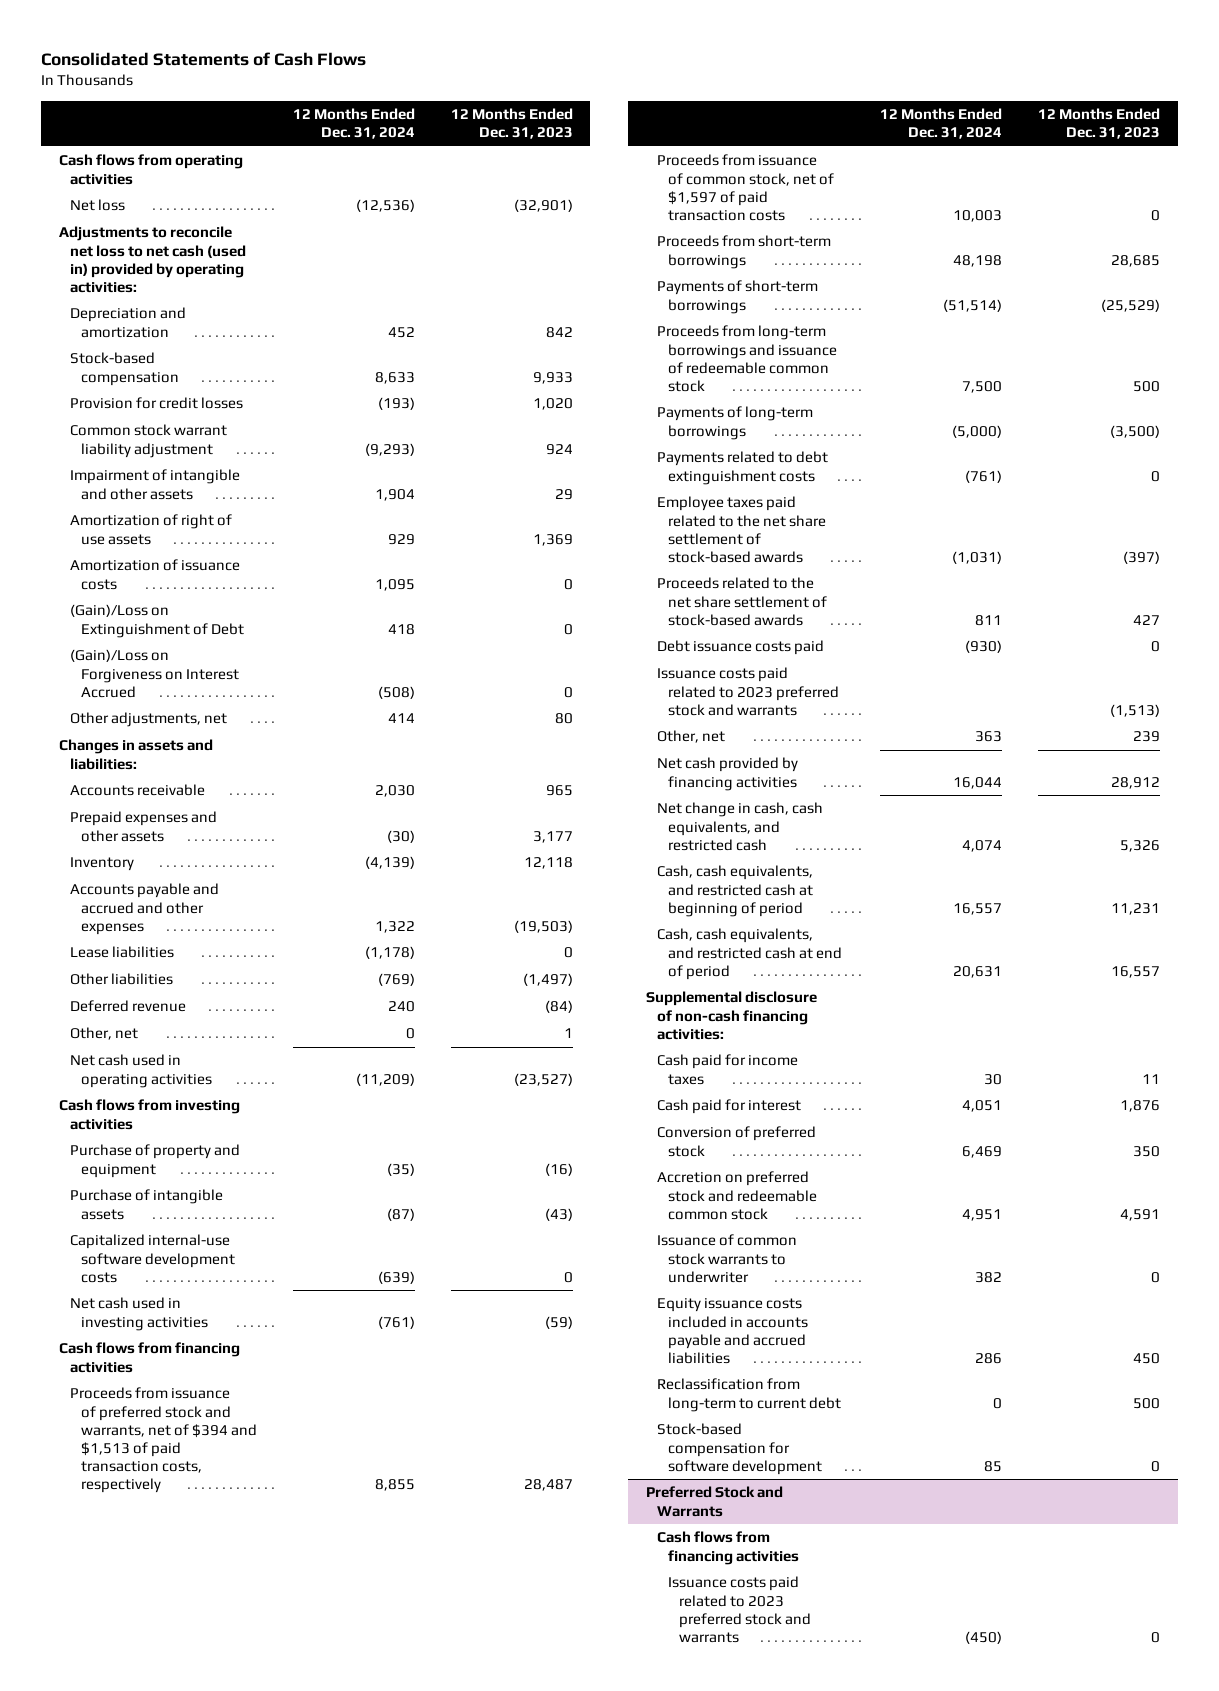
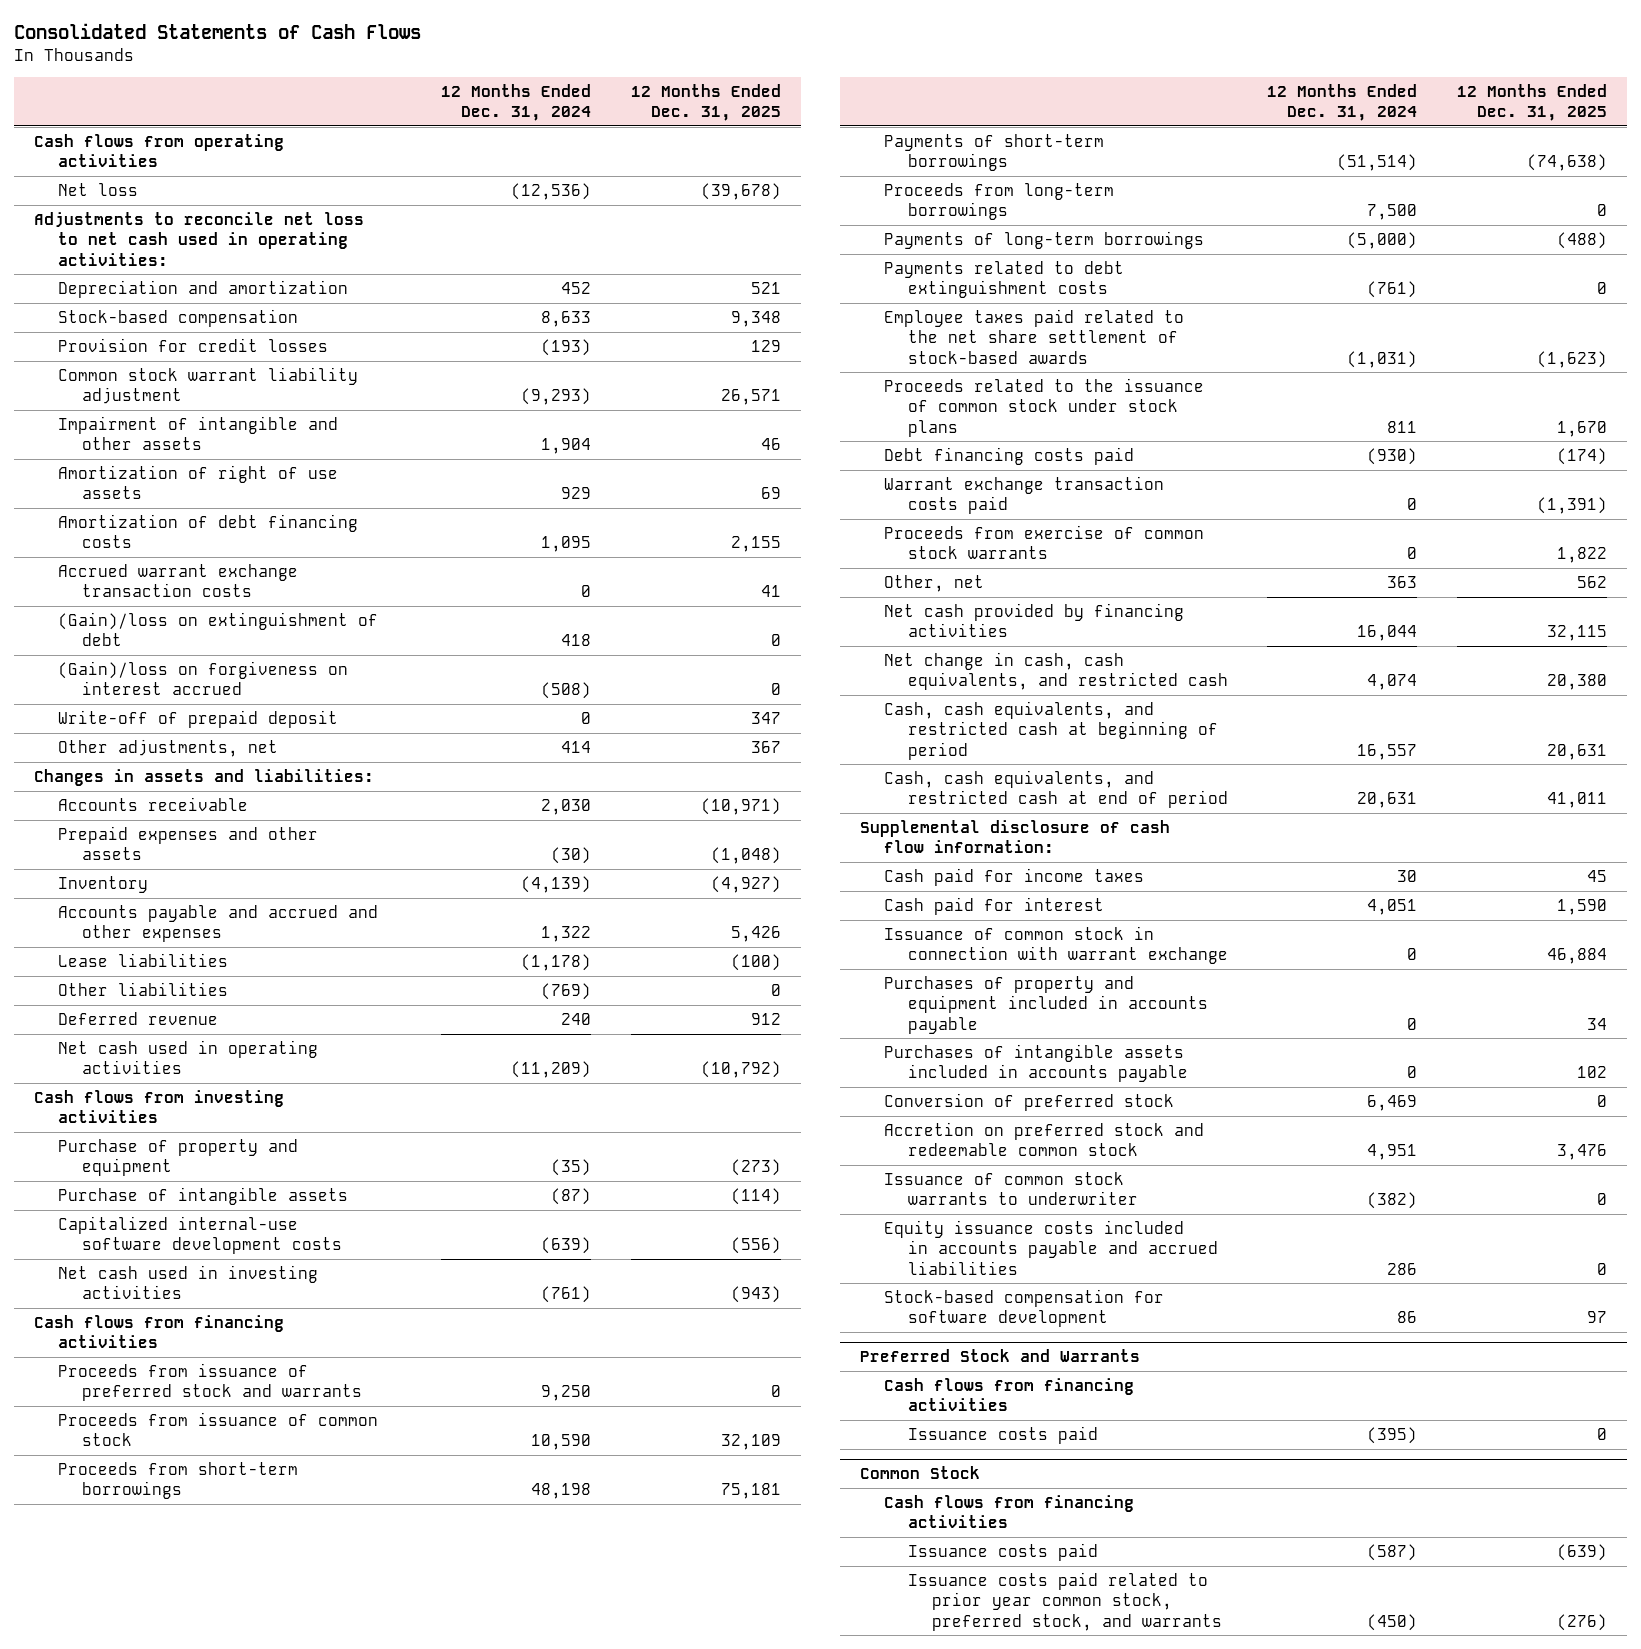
[450,107,573,140] 12 Months Ended Dec. 31, 2023 -> none
none -> [630,83,781,121] 12 Months Ended Dec. 31, 2025
[59,226,247,293] Adjustments to reconcile net loss to net cash (used in) provided by operating activities: -> [34,212,365,266] Adjustments to reconcile net loss to net cash used in operating activities:
[70,559,241,590] Amortization of issuance costs -> [57,514,358,549] Amortization of debt financing costs
none -> [57,564,298,598] Accrued warrant exchange transaction costs
[70,604,244,638] (Gain)/Loss on Extinguishment of Debt -> [57,612,378,647] (Gain)/loss on extinguishment of debt
[70,649,239,698] (Gain)/Loss on Forgiveness on Interest Accrued -> [57,661,348,696] (Gain)/loss on forgiveness on interest accrued
none -> [57,710,338,729] Write-off of prepaid deposit
[70,1027,139,1041] Other, net -> none
[70,1387,257,1493] Proceeds from issuance of preferred stock and warrants, net of $394 and $1,513 of paid transaction costs, respectively -> [57,1363,362,1402] Proceeds from issuance of preferred stock and warrants
[374,1478,415,1491] 8,855 -> [541,1385,592,1402] 9,250
[657,154,835,221] Proceeds from issuance of common stock, net of $1,597 of paid transaction costs -> [57,1412,378,1447] Proceeds from issuance of common stock
[952,209,1002,222] 10,003 -> [531,1434,592,1451] 10,590
[657,325,838,392] Proceeds from long-term borrowings and issuance of redeemable common stock -> [884,183,1115,221] Proceeds from long-term borrowings
[657,667,840,716] Issuance costs paid related to 2023 preferred stock and warrants -> none
[657,577,828,626] Proceeds related to the net share settlement of stock-based awards -> [884,378,1205,437] Proceeds related to the issuance of common stock under stock plans
[657,640,825,656] Debt issuance costs paid -> [884,447,1135,466] Debt financing costs paid
none -> [884,476,1165,515] Warrant exchange transaction costs paid
none -> [884,525,1205,560] Proceeds from exercise of common stock warrants
[646,991,818,1040] Supplemental disclosure of non-cash financing activities: -> [860,820,1171,854] Supplemental disclosure of cash flow information:
none -> [884,926,1228,965] Issuance of common stock in connection with warrant exchange
none -> [884,976,1208,1034] Purchases of property and equipment included in accounts payable
none -> [884,1044,1188,1083] Purchases of intangible assets included in accounts payable
[974,1271,1002,1283] 382 -> [1367,1192,1418,1210] (382)
[657,1378,842,1412] Reclassification from long-term to current debt -> none
[983,1460,1002,1472] 85 -> [1397,1311,1418,1324] 86
[668,1576,811,1643] Issuance costs paid related to 2023 preferred stock and warrants -> [907,1426,1098,1445] Issuance costs paid
[964,1630,1002,1644] (450) -> [1367,1427,1418,1445] (395)
none -> [860,1466,981,1480] Common Stock
none -> [884,1495,1135,1529] Cash flows from financing activities
none -> [907,1543,1098,1562] Issuance costs paid
none -> [907,1572,1222,1631] Issuance costs paid related to prior year common stock, preferred stock, and warrants

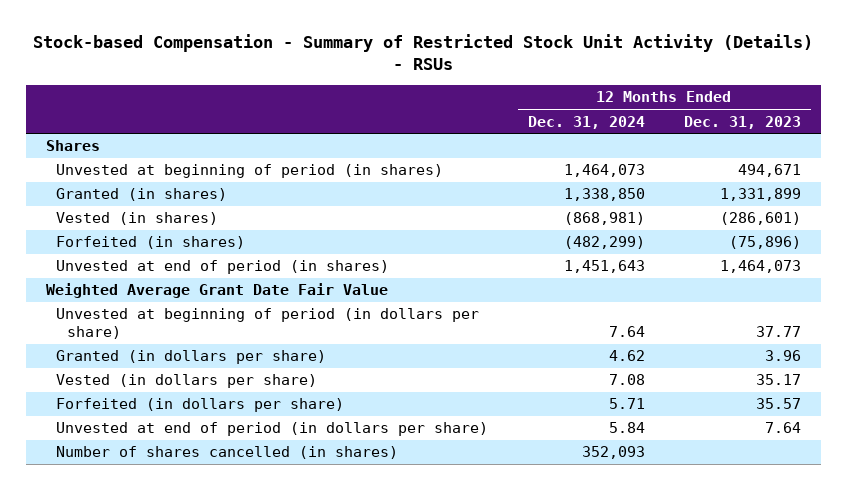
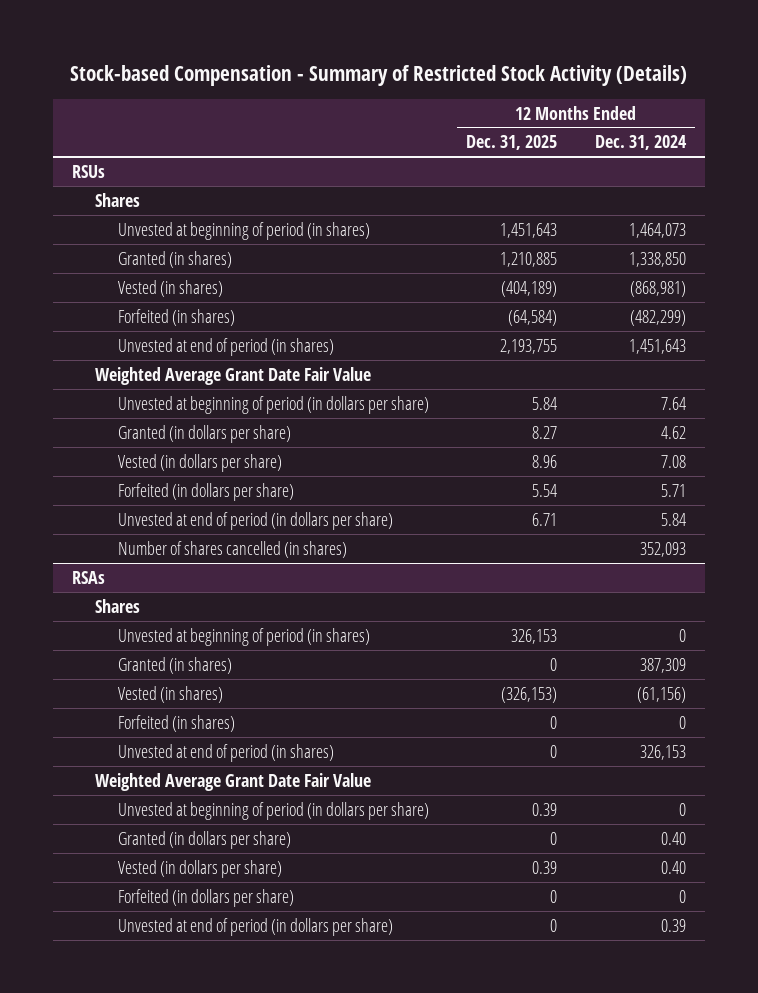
[33,34,814,71] Stock-based Compensation - Summary of Restricted Stock Unit Activity (Details) - RSUs -> [69,64,687,86] Stock-based Compensation - Summary of Restricted Stock Activity (Details)
[684,115,802,129] Dec. 31, 2023 -> none
none -> [466,135,558,151] Dec. 31, 2025
none -> [71,164,105,178] RSUs
none -> [71,570,105,584] RSAs
none -> [94,598,140,613] Shares
none -> [117,627,370,646] Unvested at beginning of period (in shares)
none -> [117,656,232,674] Granted (in shares)
none -> [117,685,223,703] Vested (in shares)
none -> [117,714,235,732] Forfeited (in shares)
none -> [117,743,334,762] Unvested at end of period (in shares)
none -> [94,772,371,791] Weighted Average Grant Date Fair Value
none -> [117,801,429,820] Unvested at beginning of period (in dollars per share)
none -> [117,830,291,849] Granted (in dollars per share)
none -> [117,859,282,878] Vested (in dollars per share)
none -> [117,888,294,907] Forfeited (in dollars per share)
none -> [117,917,393,936] Unvested at end of period (in dollars per share)

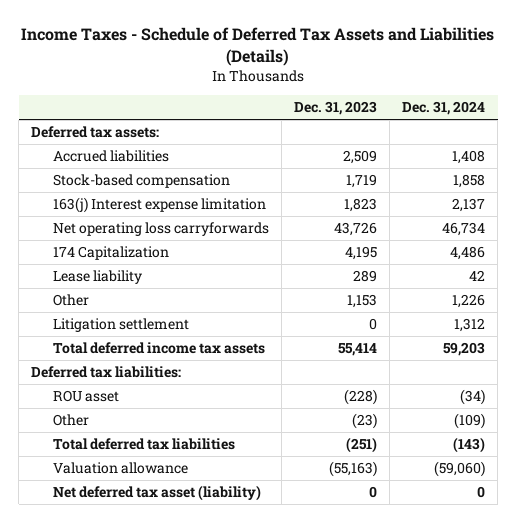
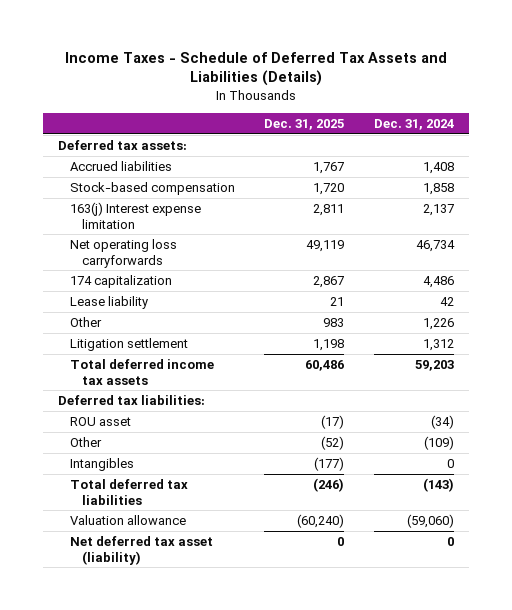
[294,101,378,116] Dec. 31, 2023 -> none
none -> [264,118,345,130] Dec. 31, 2025
[52,245,169,260] 174 Capitalization -> [69,274,172,288] 174 capitalization
none -> [69,457,134,471] Intangibles

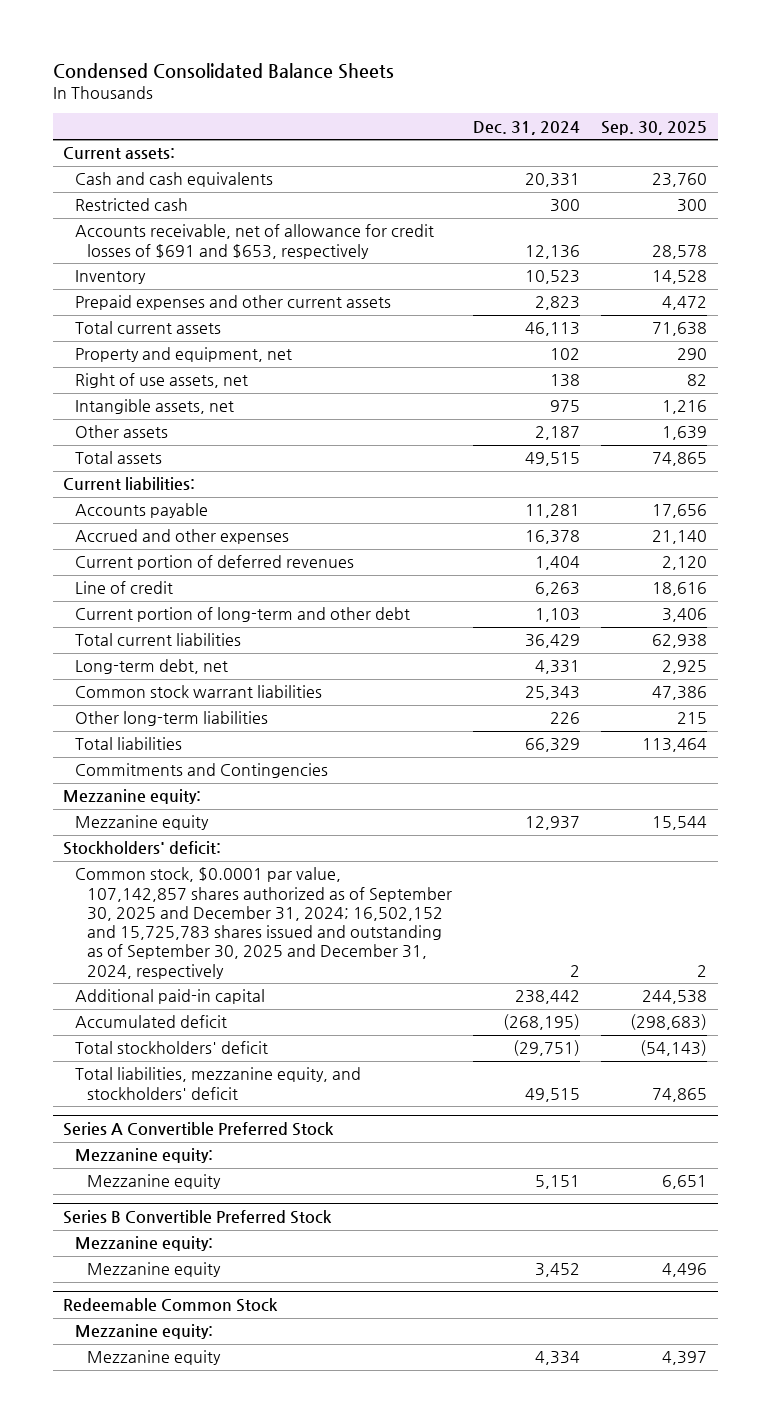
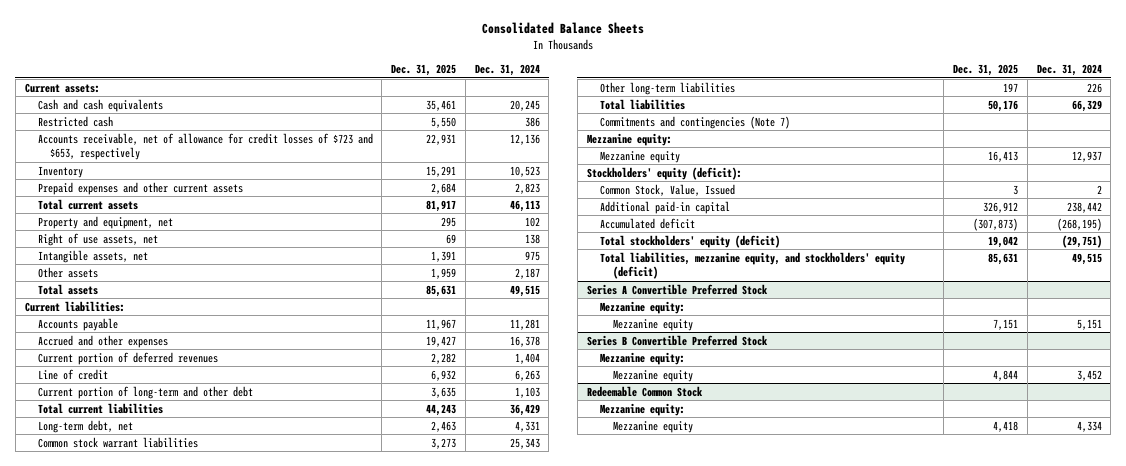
[52,62,394,79] Condensed Consolidated Balance Sheets -> [482,22,645,35] Consolidated Balance Sheets
[601,120,708,135] Sep. 30, 2025 -> none
none -> [391,63,457,76] Dec. 31, 2025
[525,173,581,188] 20,331 -> [509,99,540,111] 20,245
[550,199,581,213] 300 -> [524,116,540,127] 386
[75,224,435,259] Accounts receivable, net of allowance for credit losses of $691 and $653, respectively -> [37,132,373,160] Accounts receivable, net of allowance for credit losses of $723 and $653, respectively
[75,763,329,779] Commitments and Contingencies -> [599,115,790,129] Commitments and contingencies (Note 7)
[63,841,222,856] Stockholders' deficit: -> [586,166,742,180] Stockholders' equity (deficit):
[75,867,453,979] Common stock, $0.0001 par value, 107,142,857 shares authorized as of September 30, 2025 and December 31, 2024; 16,502,152 and 15,725,783 shares issued and outstanding as of September 30, 2025 and December 31, 2024, respectively -> [599,183,735,196] Common Stock, Value, Issued
[75,1041,269,1055] Total stockholders' deficit -> [599,234,780,248] Total stockholders' equity (deficit)
[75,1067,362,1100] Total liabilities, mezzanine equity, and stockholders' deficit -> [599,251,905,279] Total liabilities, mezzanine equity, and stockholders' equity (deficit)

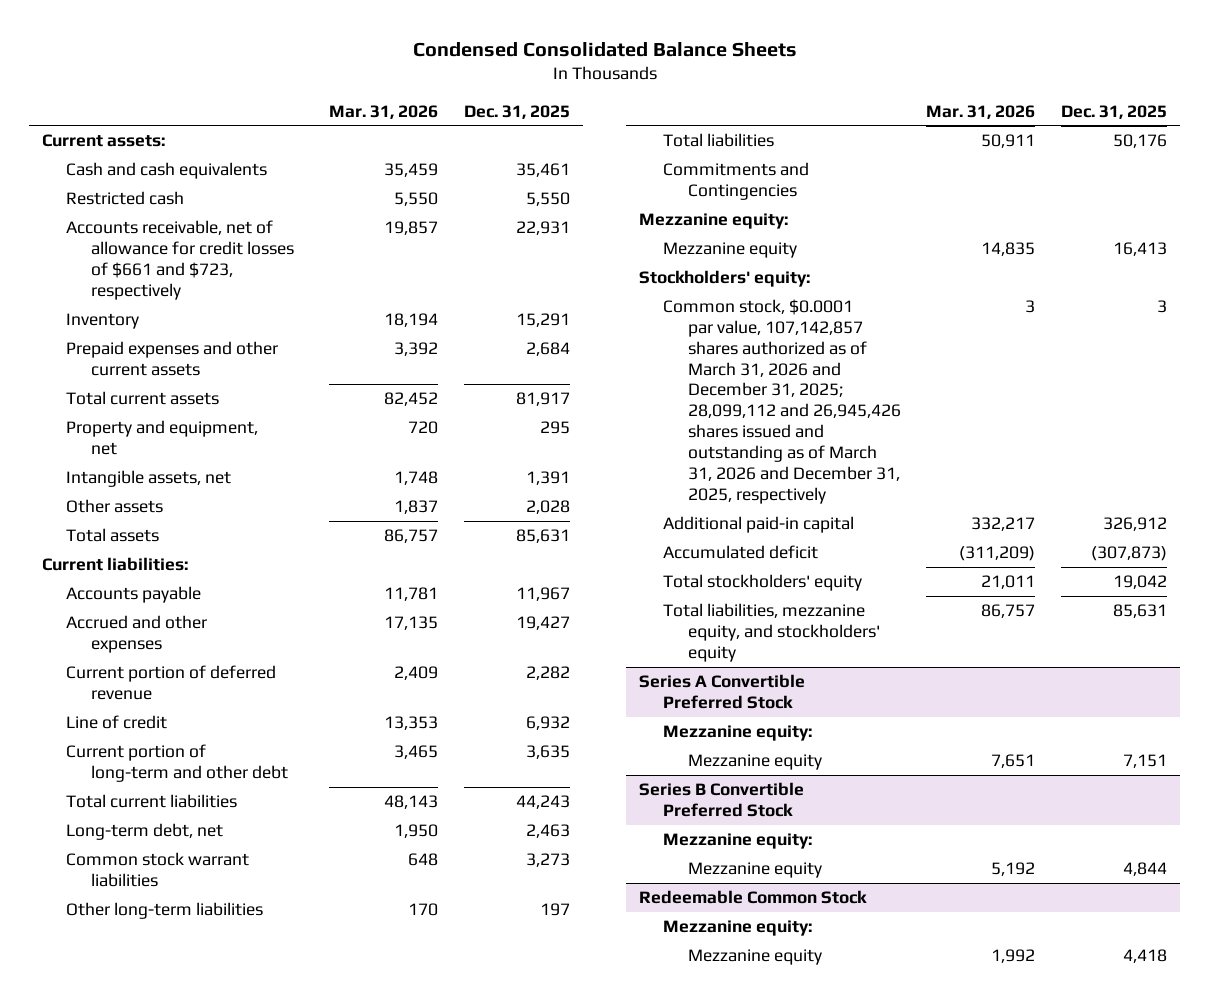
[482,22,645,35] Consolidated Balance Sheets -> [412,41,797,57] Condensed Consolidated Balance Sheets
[474,63,540,76] Dec. 31, 2024 -> none
none -> [329,104,439,119] Mar. 31, 2026
[37,132,373,160] Accounts receivable, net of allowance for credit losses of $723 and $653, respectively -> [66,220,294,300] Accounts receivable, net of allowance for credit losses of $661 and $723, respectively
[37,232,158,246] Right of use assets, net -> none
[431,267,457,279] 1,959 -> [526,500,571,515] 2,028
[37,351,218,365] Current portion of deferred revenues -> [66,665,277,700] Current portion of deferred revenue
[599,115,790,129] Commitments and contingencies (Note 7) -> [663,162,810,200] Commitments and Contingencies
[586,166,742,180] Stockholders' equity (deficit): -> [639,270,811,288] Stockholders' equity:
[599,183,735,196] Common Stock, Value, Issued -> [663,299,901,504] Common stock, $0.0001 par value, 107,142,857 shares authorized as of March 31, 2026 and December 31, 2025; 28,099,112 and 26,945,426 shares issued and outstanding as of March 31, 2026 and December 31, 2025, respectively
[599,234,780,248] Total stockholders' equity (deficit) -> [663,574,863,592] Total stockholders' equity
[599,251,905,279] Total liabilities, mezzanine equity, and stockholders' equity (deficit) -> [663,603,880,662] Total liabilities, mezzanine equity, and stockholders' equity

